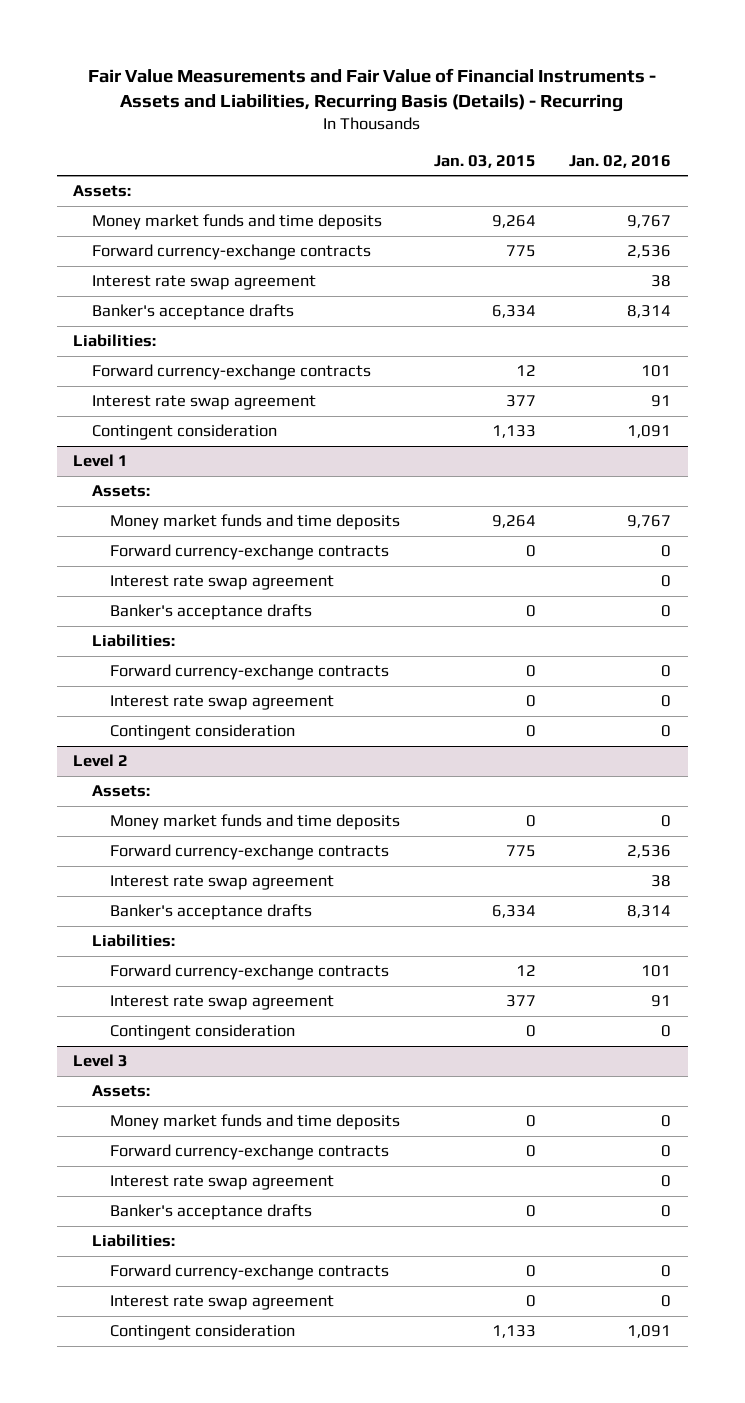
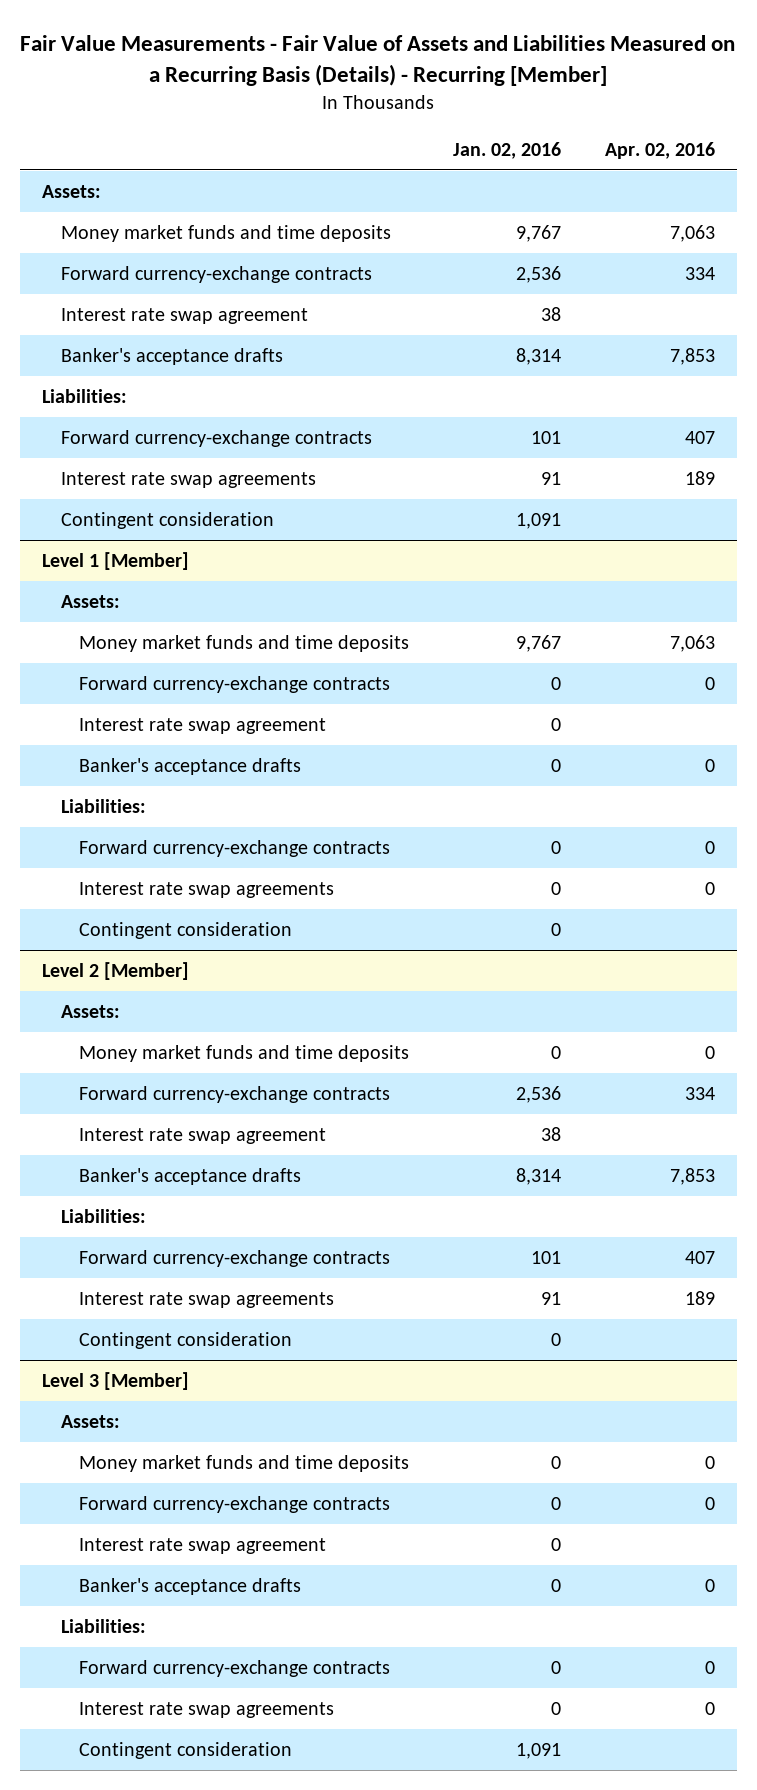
[88,68,657,113] Fair Value Measurements and Fair Value of Financial Instruments - Assets and Liabilities, Recurring Basis (Details) - Recurring -> [20,35,736,86] Fair Value Measurements - Fair Value of Assets and Liabilities Measured on a Recurring Basis (Details) - Recurring [Member]
[433,154,536,168] Jan. 03, 2015 -> none
none -> [604,141,715,159] Apr. 02, 2016
[91,395,316,411] Interest rate swap agreement -> [60,472,316,489] Interest rate swap agreements
[73,454,129,468] Level 1 -> [42,552,190,571] Level 1 [Member]
[110,695,335,711] Interest rate swap agreement -> [79,882,335,899] Interest rate swap agreements
[73,754,129,768] Level 2 -> [42,962,190,981] Level 2 [Member]
[110,995,335,1011] Interest rate swap agreement -> [79,1292,335,1309] Interest rate swap agreements
[73,1054,129,1068] Level 3 -> [42,1372,190,1391] Level 3 [Member]
[110,1295,335,1311] Interest rate swap agreement -> [79,1702,335,1719] Interest rate swap agreements

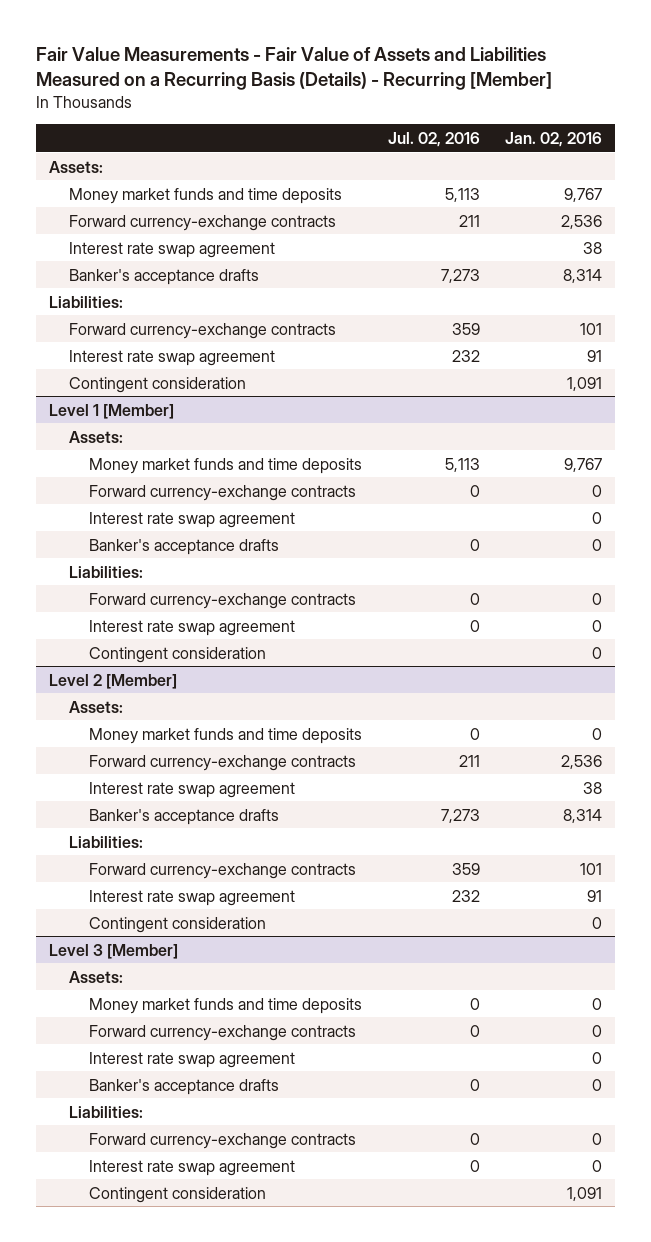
[604,141,715,159] Apr. 02, 2016 -> none
none -> [387,131,480,147] Jul. 02, 2016
[60,472,316,489] Interest rate swap agreements -> [68,349,275,366] Interest rate swap agreement
[79,882,335,899] Interest rate swap agreements -> [89,619,296,636] Interest rate swap agreement
[79,1292,335,1309] Interest rate swap agreements -> [89,889,296,906] Interest rate swap agreement
[79,1702,335,1719] Interest rate swap agreements -> [89,1159,296,1176] Interest rate swap agreement

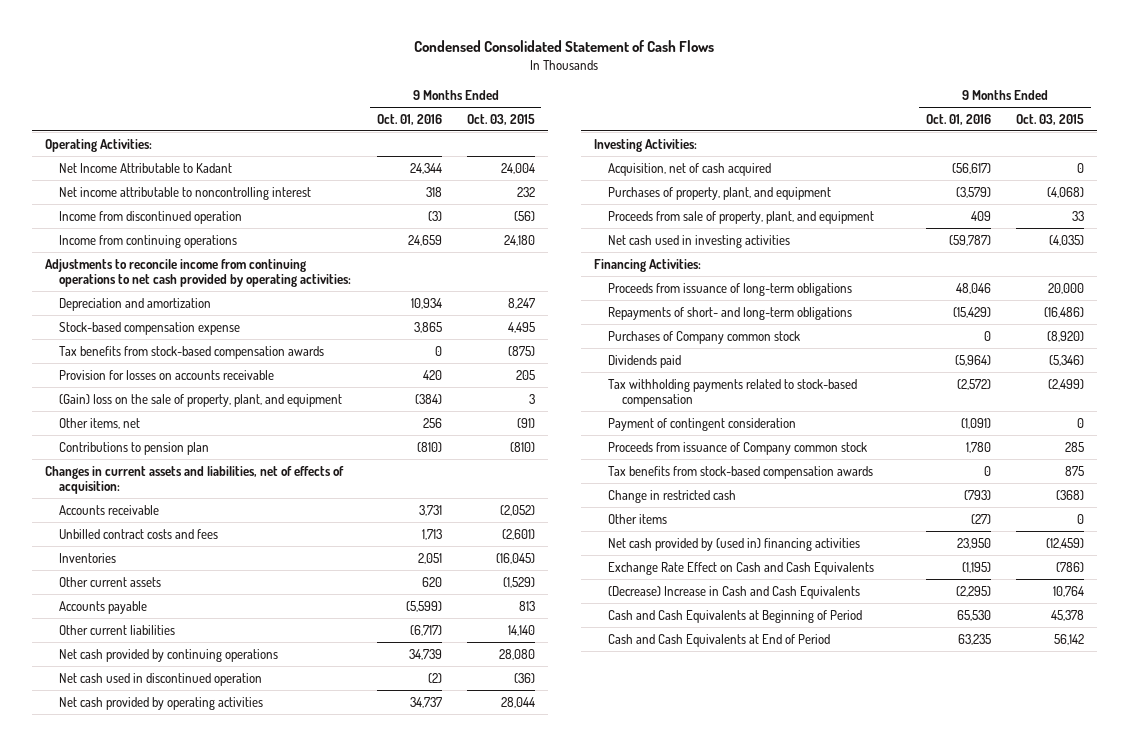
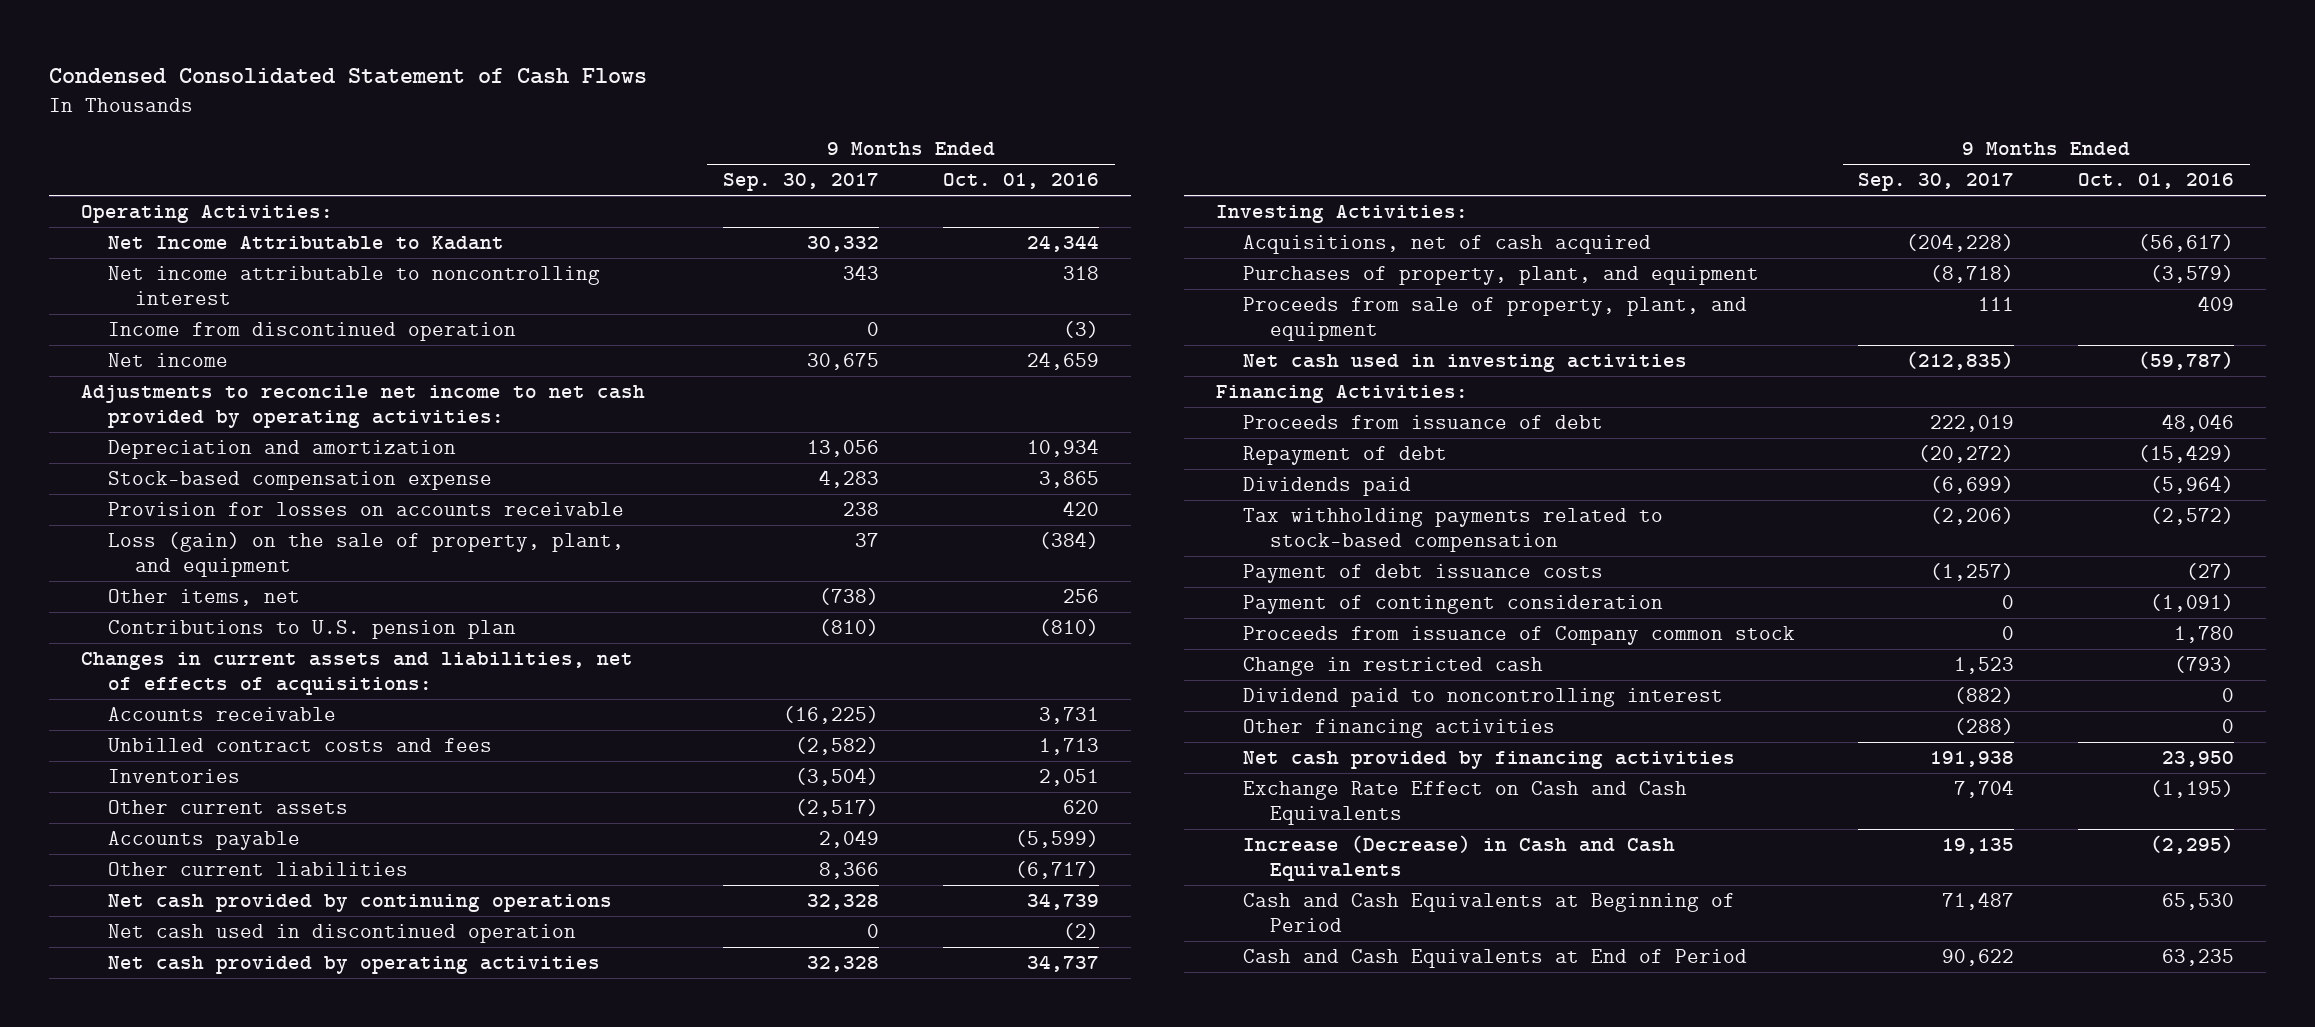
[467,113,536,125] Oct. 03, 2015 -> none
none -> [723,173,880,192] Sep. 30, 2017
[58,234,237,248] Income from continuing operations -> [107,353,228,368] Net income
[44,258,351,288] Adjustments to reconcile income from continuing operations to net cash provided by operating activities: -> [80,385,645,429] Adjustments to reconcile net income to net cash provided by operating activities:
[58,345,324,359] Tax benefits from stock-based compensation awards -> none
[58,393,342,407] (Gain) loss on the sale of property, plant, and equipment -> [107,532,624,578] Loss (gain) on the sale of property, plant, and equipment
[58,441,209,455] Contributions to pension plan -> [107,620,516,640] Contributions to U.S. pension plan
[44,465,344,495] Changes in current assets and liabilities, net of effects of acquisition: -> [80,652,633,696] Changes in current assets and liabilities, net of effects of acquisitions:
[607,162,771,176] Acquisition, net of cash acquired -> [1242,235,1651,255] Acquisitions, net of cash acquired
[607,330,800,344] Purchases of Company common stock -> none
[607,282,852,296] Proceeds from issuance of long-term obligations -> [1242,415,1603,430] Proceeds from issuance of debt
[607,306,852,320] Repayments of short- and long-term obligations -> [1242,446,1447,466] Repayment of debt
none -> [1242,564,1603,584] Payment of debt issuance costs
[607,465,873,479] Tax benefits from stock-based compensation awards -> none
none -> [1242,688,1723,708] Dividend paid to noncontrolling interest
[607,513,667,524] Other items -> [1242,719,1555,739] Other financing activities
[970,513,991,524] (27) -> [2221,719,2234,734] 0
[607,537,860,551] Net cash provided by (used in) financing activities -> [1242,751,1735,770] Net cash provided by financing activities
[607,585,860,599] (Decrease) Increase in Cash and Cash Equivalents -> [1242,835,1675,882] Increase (Decrease) in Cash and Cash Equivalents

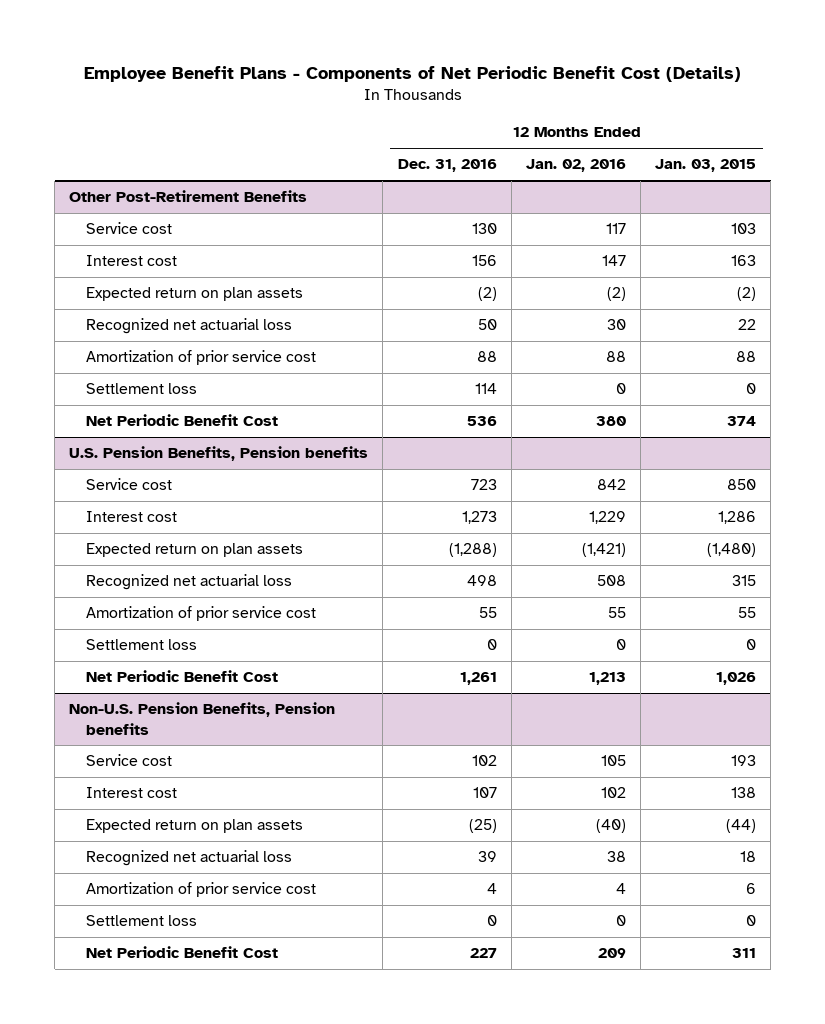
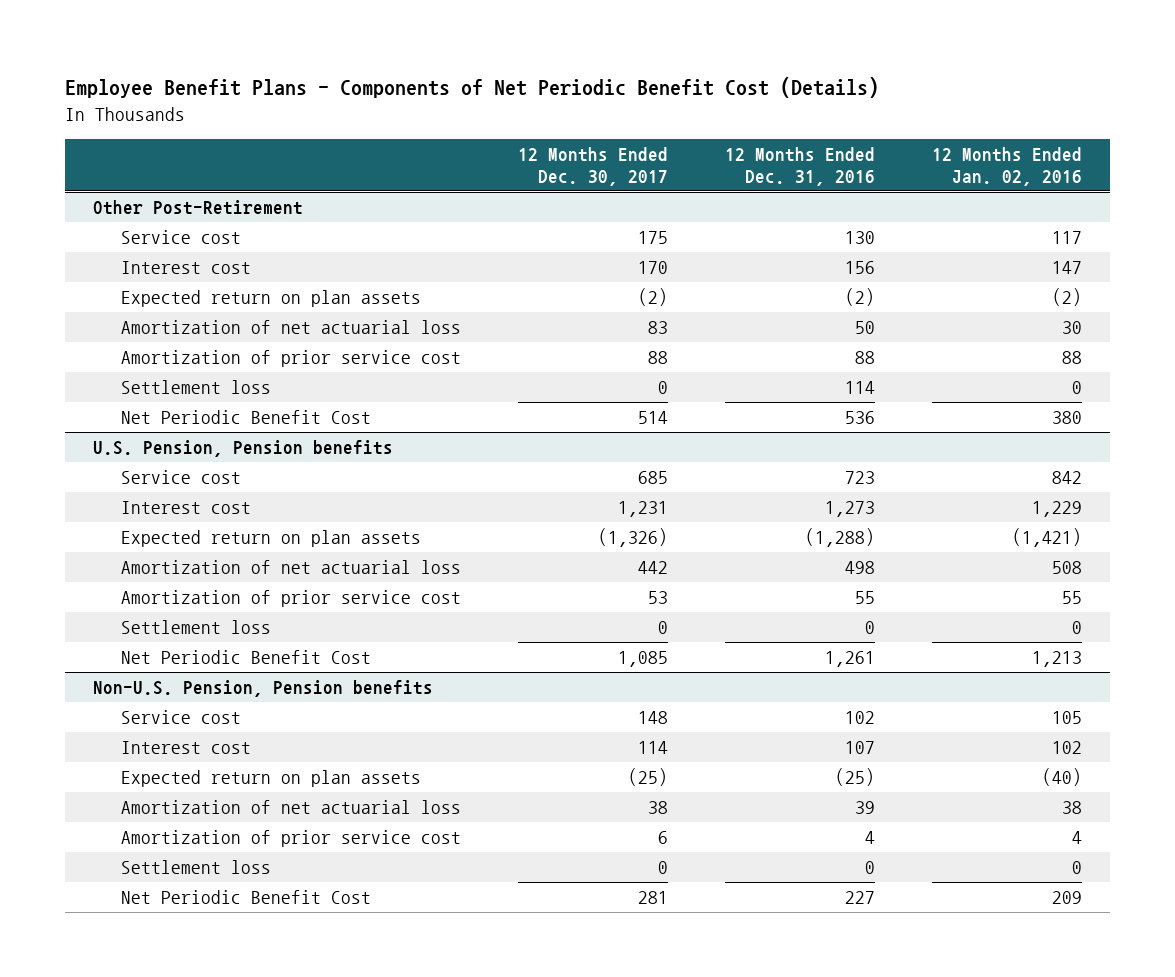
[655,159,757,173] Jan. 03, 2015 -> none
none -> [518,146,669,187] 12 Months Ended Dec. 30, 2017
[69,190,308,203] Other Post-Retirement Benefits -> [93,199,304,215] Other Post-Retirement
[85,318,292,335] Recognized net actuarial loss -> [121,319,462,334] Amortization of net actuarial loss
[69,446,369,462] U.S. Pension Benefits, Pension benefits -> [93,439,394,457] U.S. Pension, Pension benefits
[85,574,292,591] Recognized net actuarial loss -> [121,559,462,574] Amortization of net actuarial loss
[69,702,336,735] Non-U.S. Pension Benefits, Pension benefits -> [93,679,434,697] Non-U.S. Pension, Pension benefits
[85,850,292,867] Recognized net actuarial loss -> [121,799,462,814] Amortization of net actuarial loss

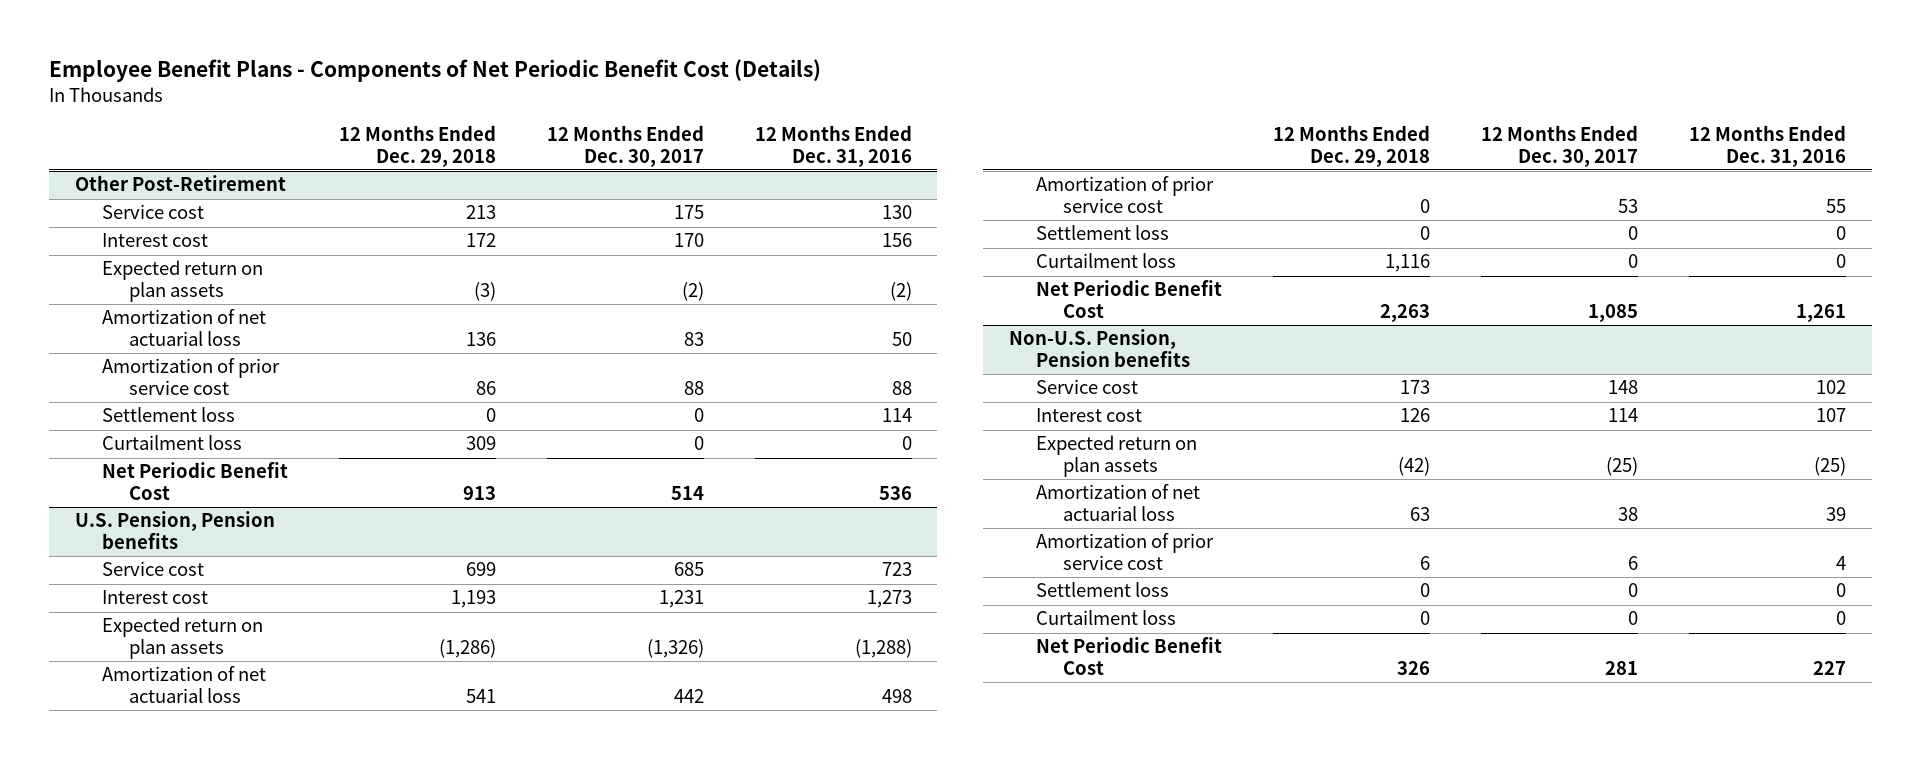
[931,146,1082,187] 12 Months Ended Jan. 02, 2016 -> none
none -> [338,124,496,167] 12 Months Ended Dec. 29, 2018
none -> [101,435,242,451] Curtailment loss
none -> [1036,253,1177,269] Curtailment loss
none -> [1036,610,1177,626] Curtailment loss

